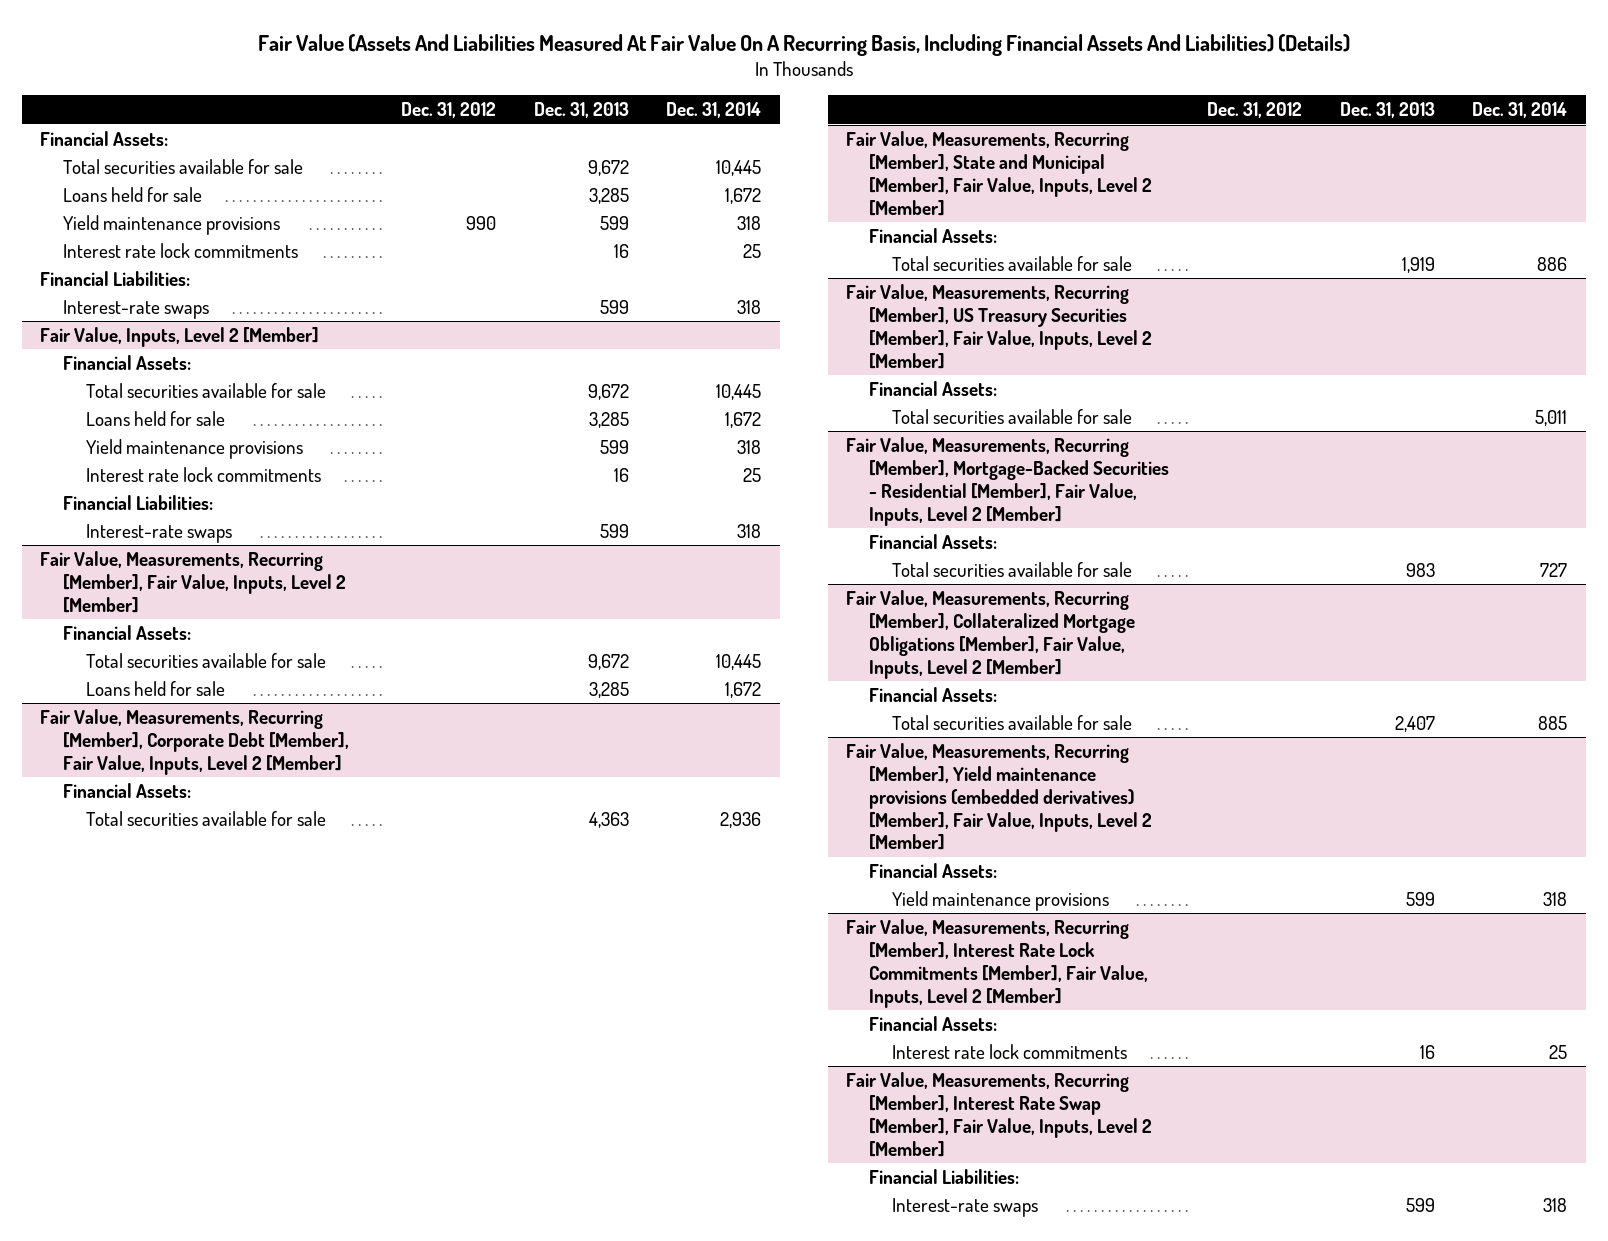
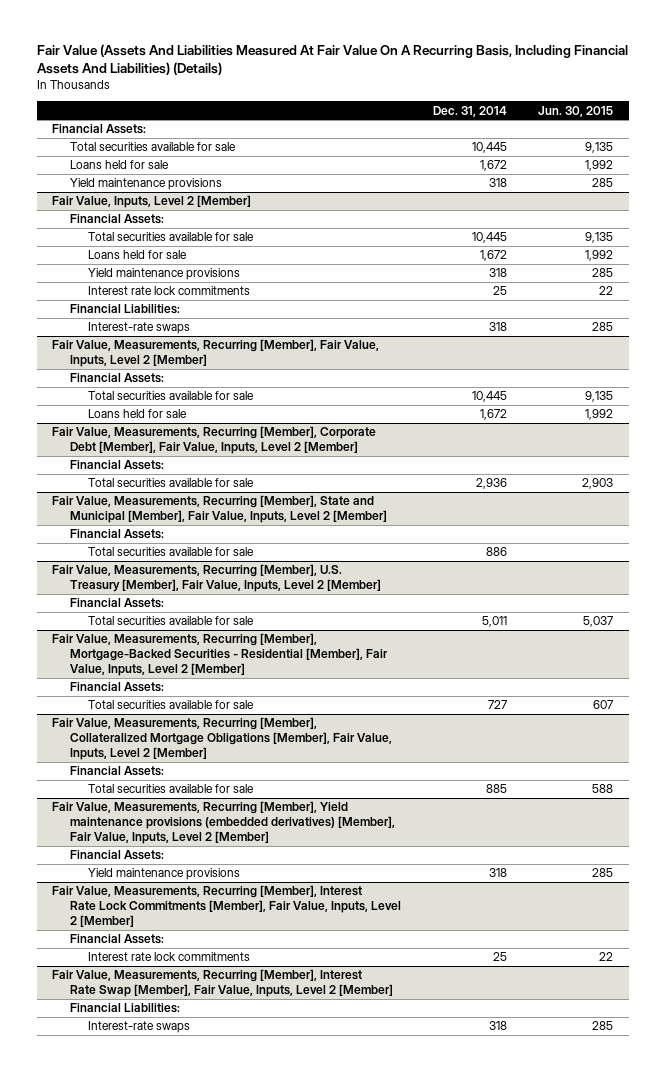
[400,102,496,119] Dec. 31, 2012 -> none
[533,102,629,119] Dec. 31, 2013 -> none
none -> [538,105,614,117] Jun. 30, 2015
[63,243,299,259] Interest rate lock commitments -> none
[40,271,191,287] Financial Liabilities: -> none
[63,300,210,320] Interest-rate swaps -> none
[846,284,1153,369] Fair Value, Measurements, Recurring [Member], US Treasury Securities [Member], Fair Value, Inputs, Level 2 [Member] -> [52,564,382,593] Fair Value, Measurements, Recurring [Member], U.S. Treasury [Member], Fair Value, Inputs, Level 2 [Member]

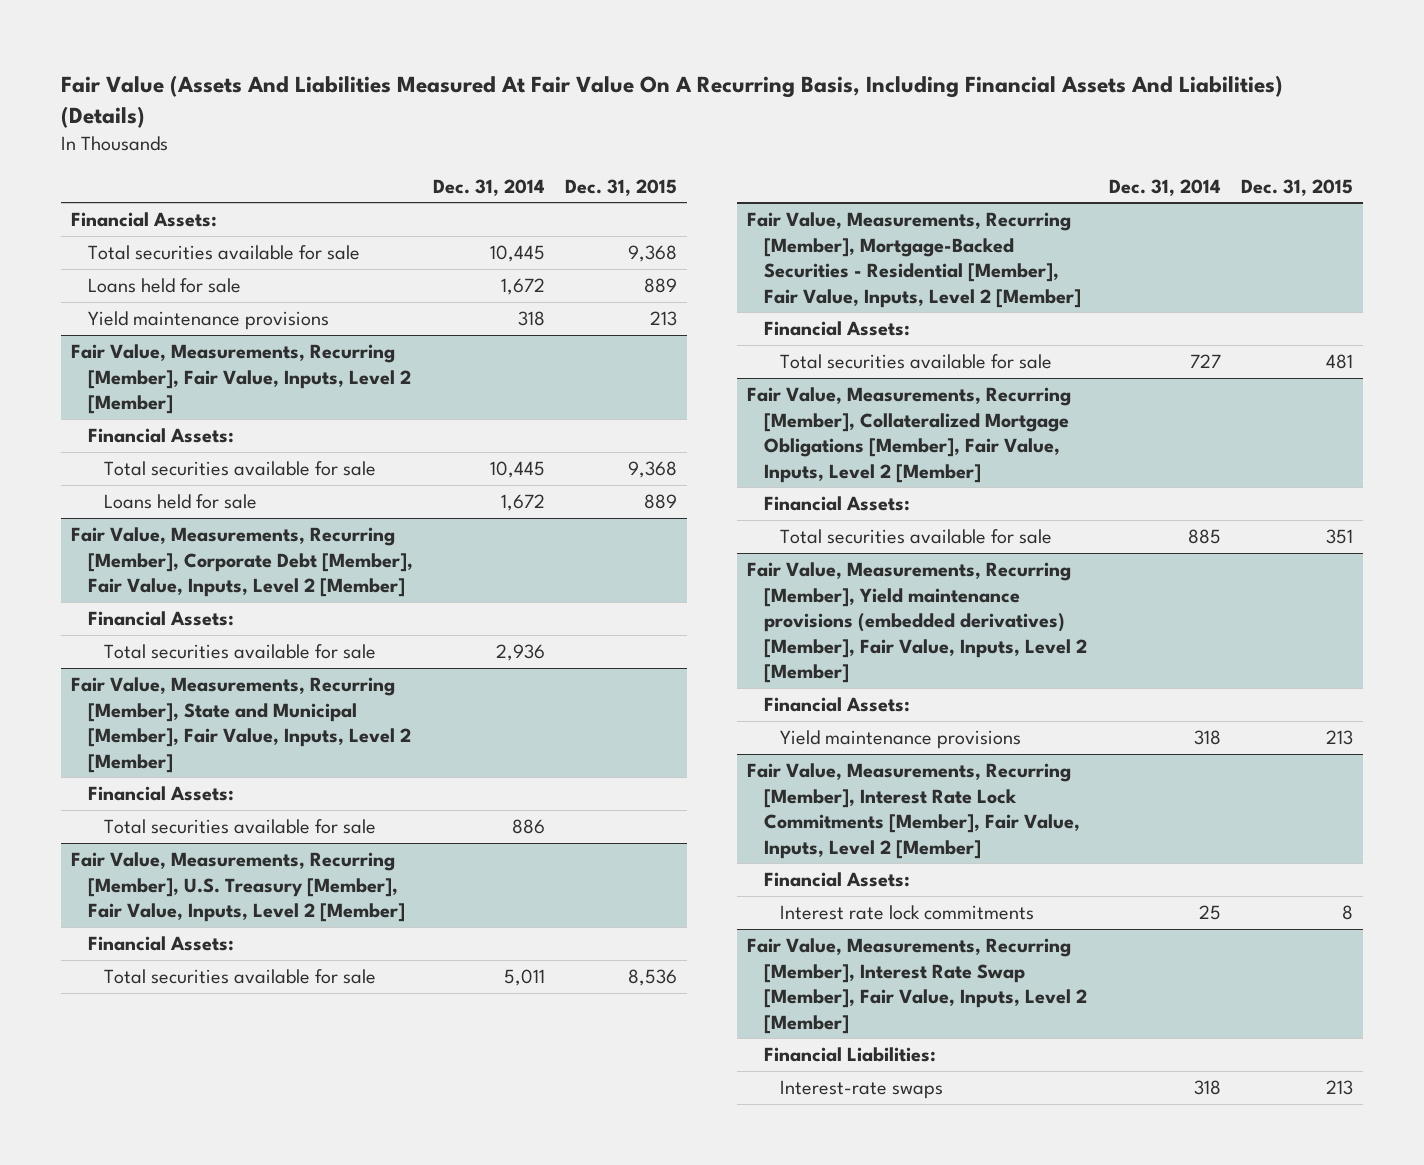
[538,105,614,117] Jun. 30, 2015 -> none
none -> [564,178,677,196] Dec. 31, 2015
[52,195,252,209] Fair Value, Inputs, Level 2 [Member] -> none
[70,214,165,225] Financial Assets: -> none
[88,232,255,242] Total securities available for sale -> none
[88,250,188,260] Loans held for sale -> none
[88,268,241,281] Yield maintenance provisions -> none
[88,286,251,296] Interest rate lock commitments -> none
[70,304,181,315] Financial Liabilities: -> none
[88,322,191,335] Interest-rate swaps -> none

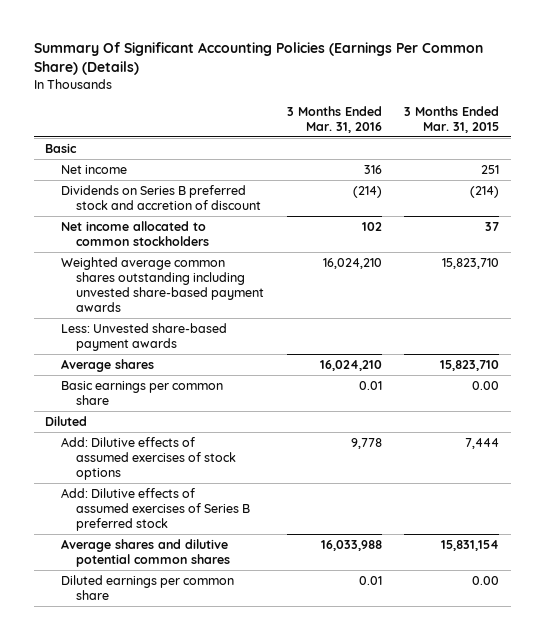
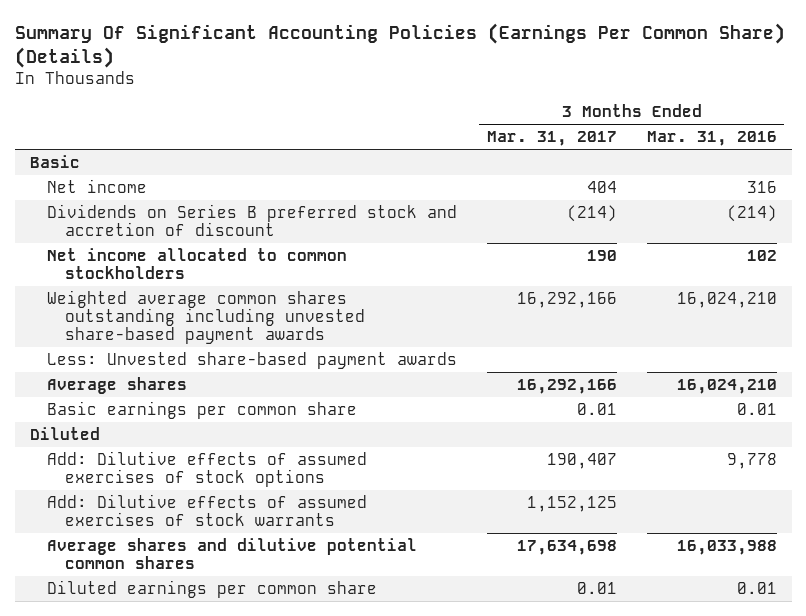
[404,105,500,133] 3 Months Ended Mar. 31, 2015 -> none
none -> [486,131,617,147] Mar. 31, 2017
[60,487,251,532] Add: Dilutive effects of assumed exercises of Series B preferred stock -> [47,493,368,527] Add: Dilutive effects of assumed exercises of stock warrants

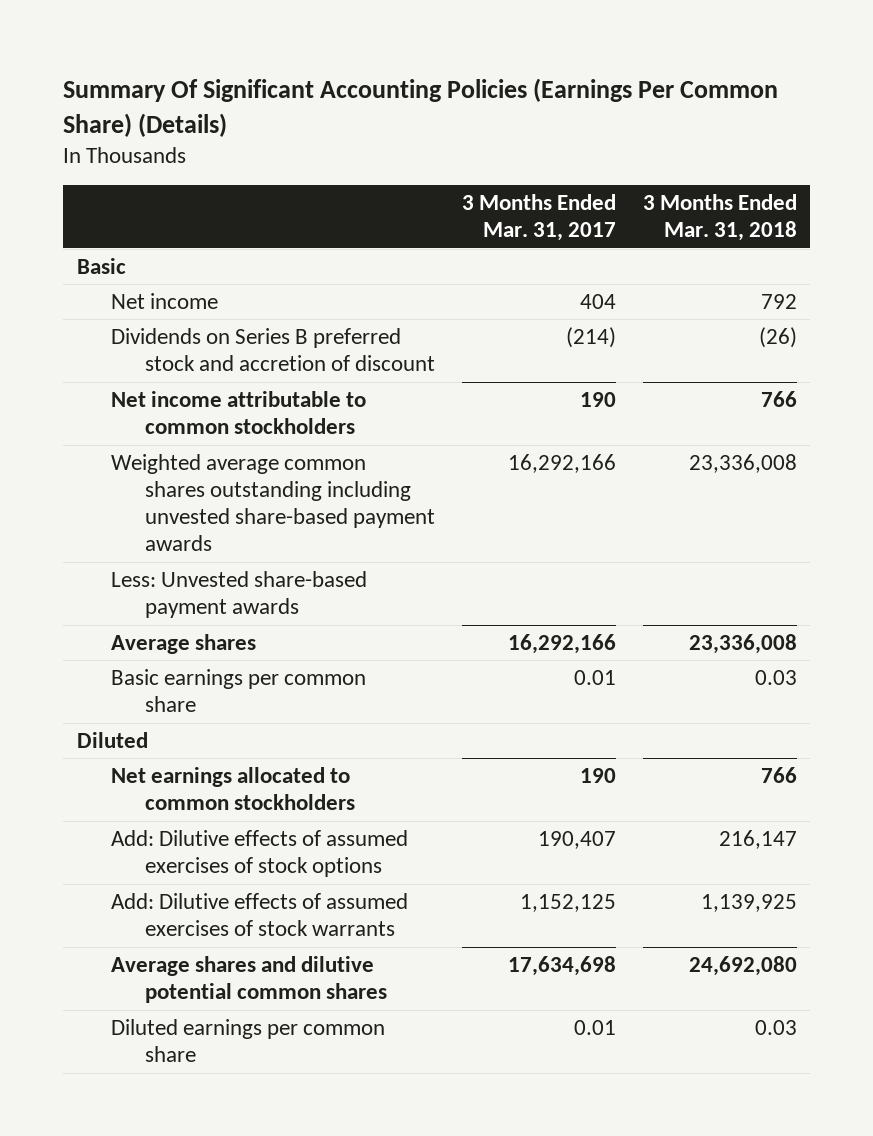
[646,131,777,147] Mar. 31, 2016 -> none
none -> [642,194,797,242] 3 Months Ended Mar. 31, 2018
[47,247,348,280] Net income allocated to common stockholders -> [110,390,366,435] Net income attributable to common stockholders
none -> [110,766,356,811] Net earnings allocated to common stockholders

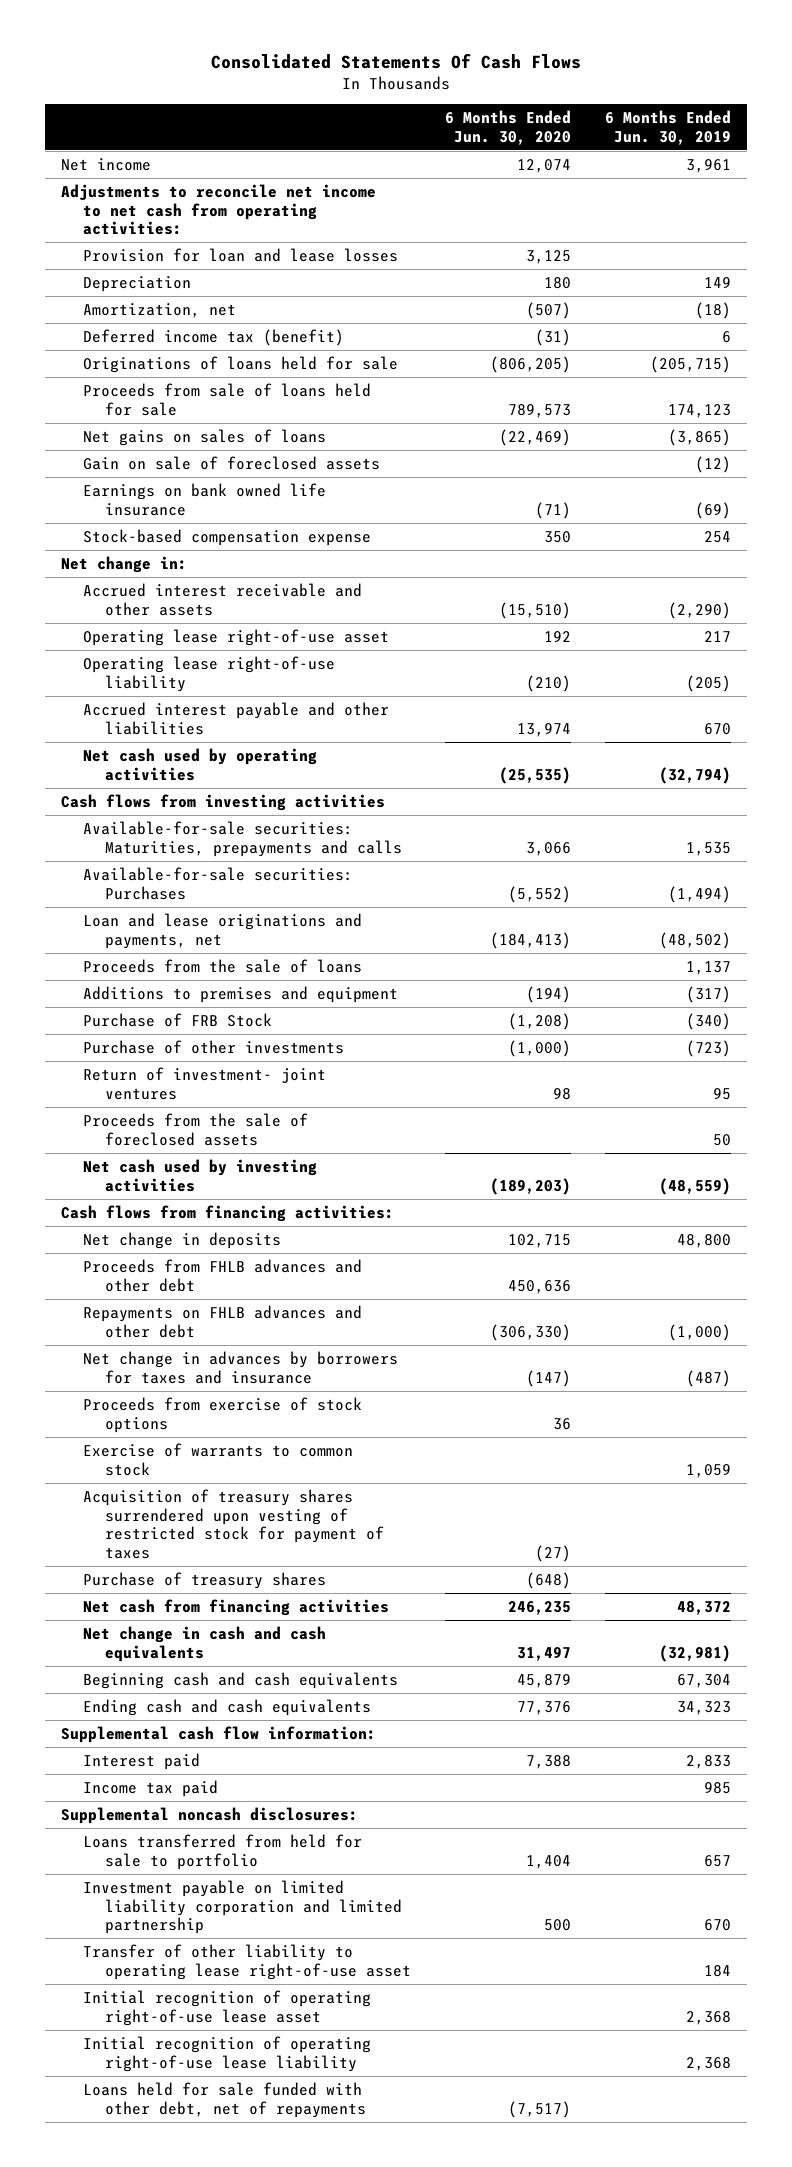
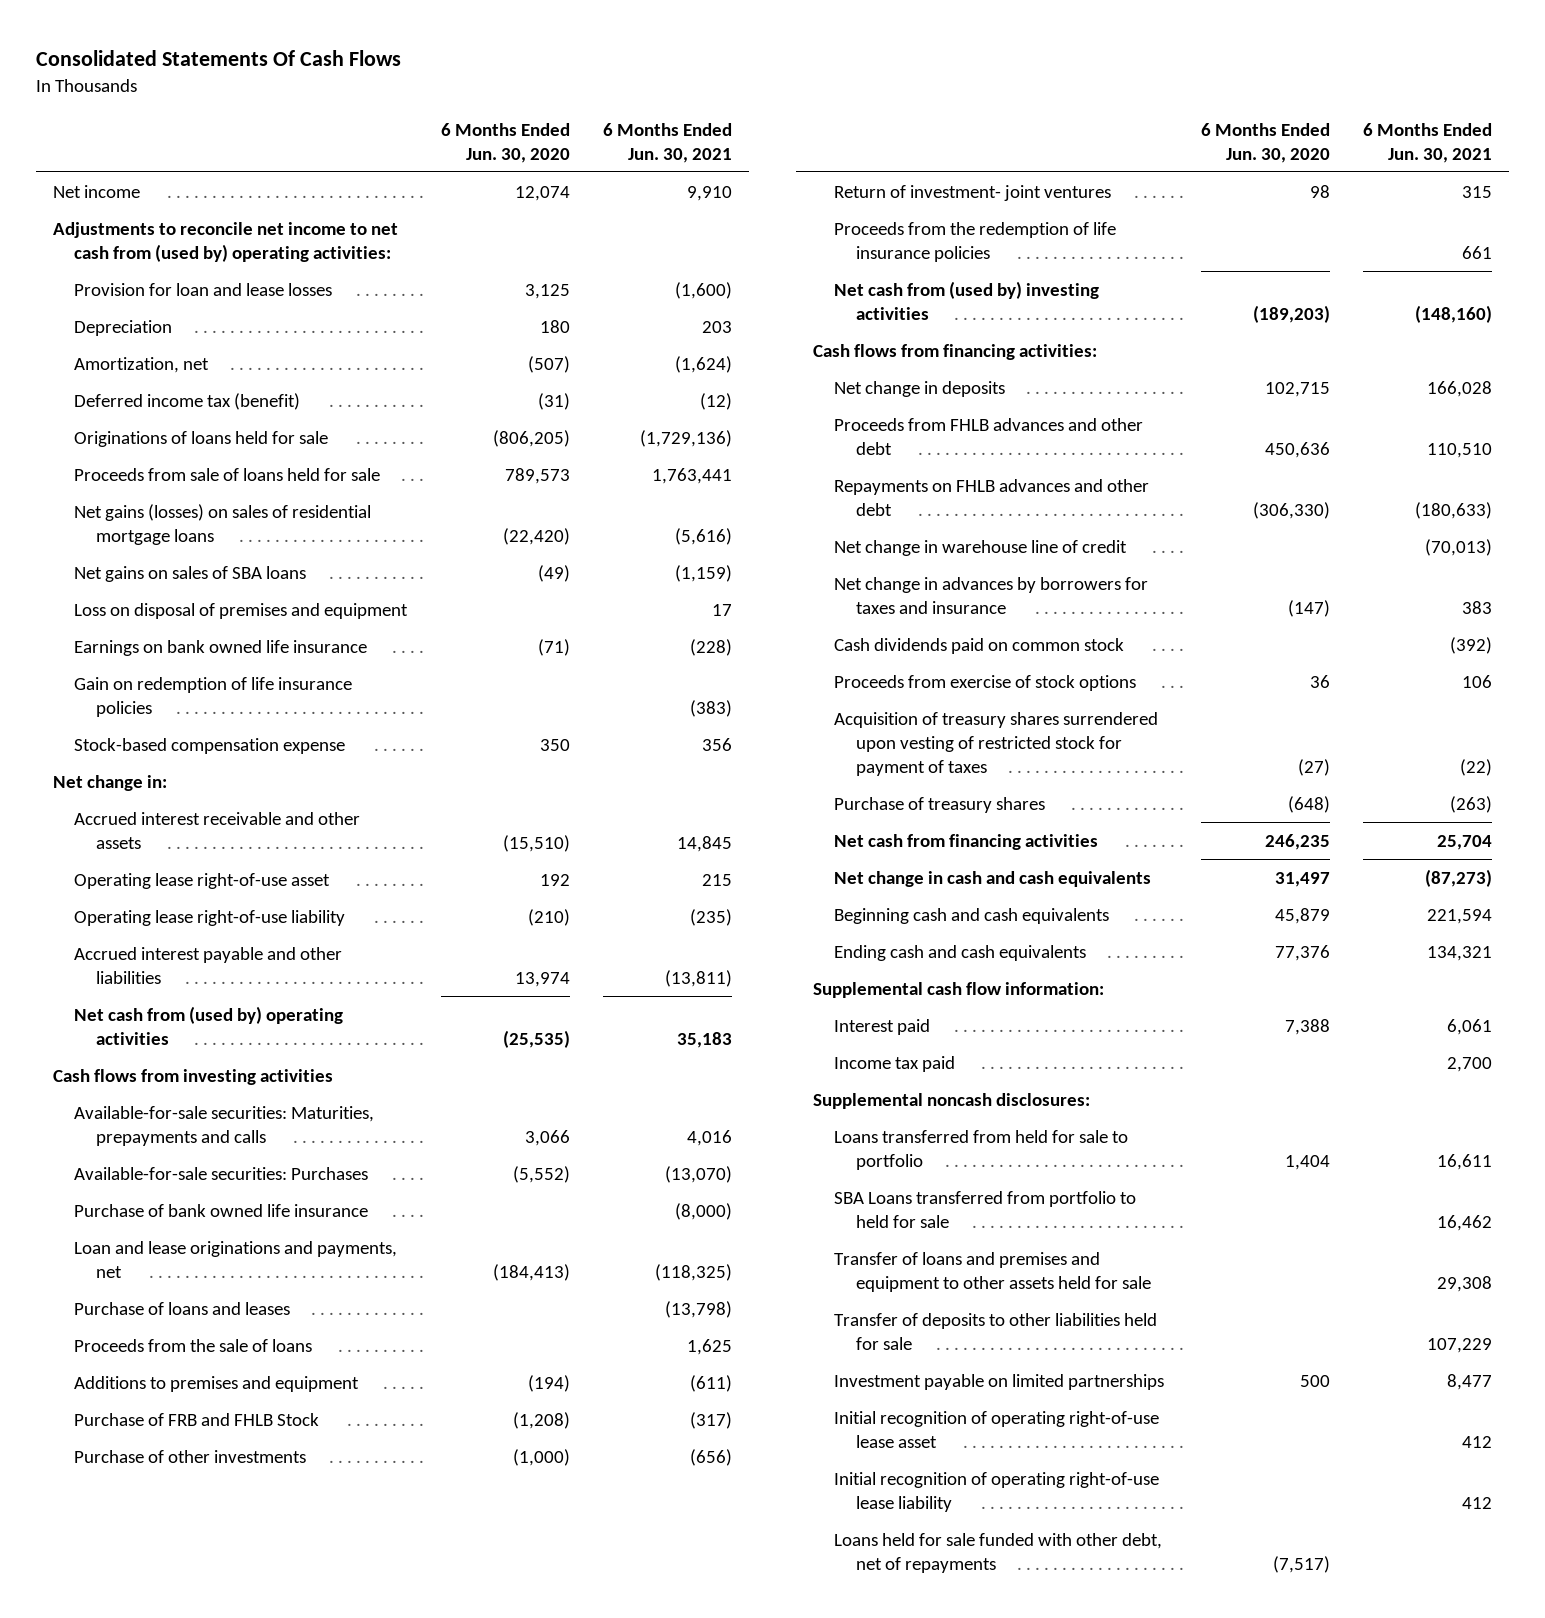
[604,109,731,145] 6 Months Ended Jun. 30, 2019 -> none
none -> [602,122,732,163] 6 Months Ended Jun. 30, 2021
[61,183,377,236] Adjustments to reconcile net income to net cash from operating activities: -> [52,221,398,262] Adjustments to reconcile net income to net cash from (used by) operating activities:
[83,455,381,470] Gain on sale of foreclosed assets -> none
[83,428,327,446] Net gains on sales of loans -> [74,503,372,545] Net gains (losses) on sales of residential mortgage loans
[498,428,571,446] (22,469) -> [502,527,570,545] (22,420)
none -> [74,565,307,582] Net gains on sales of SBA loans
none -> [74,602,409,619] Loss on disposal of premises and equipment
none -> [74,676,353,717] Gain on redemption of life insurance policies
[83,747,318,781] Net cash used by operating activities -> [74,1005,344,1045] Net cash from (used by) operating activities
none -> [74,1203,369,1217] Purchase of bank owned life insurance
none -> [74,1301,291,1315] Purchase of loans and leases
[83,1012,273,1027] Purchase of FRB Stock -> [74,1412,320,1426] Purchase of FRB and FHLB Stock
[83,1112,309,1146] Proceeds from the sale of foreclosed assets -> none
none -> [834,221,1117,262] Proceeds from the redemption of life insurance policies
[83,1158,318,1192] Net cash used by investing activities -> [834,280,1100,320] Net cash from (used by) investing activities
none -> [834,539,1128,556] Net change in warehouse line of credit
none -> [834,637,1125,654] Cash dividends paid on common stock
[83,1442,354,1476] Exercise of warrants to common stock -> none
[83,1943,412,1980] Transfer of other liability to operating lease right-of-use asset -> none
none -> [834,1190,1137,1228] SBA Loans transferred from portfolio to held for sale
none -> [834,1251,1151,1292] Transfer of loans and premises and equipment to other assets held for sale
none -> [834,1312,1158,1350] Transfer of deposits to other liabilities held for sale
[83,1879,403,1935] Investment payable on limited liability corporation and limited partnership -> [834,1373,1165,1390] Investment payable on limited partnerships

